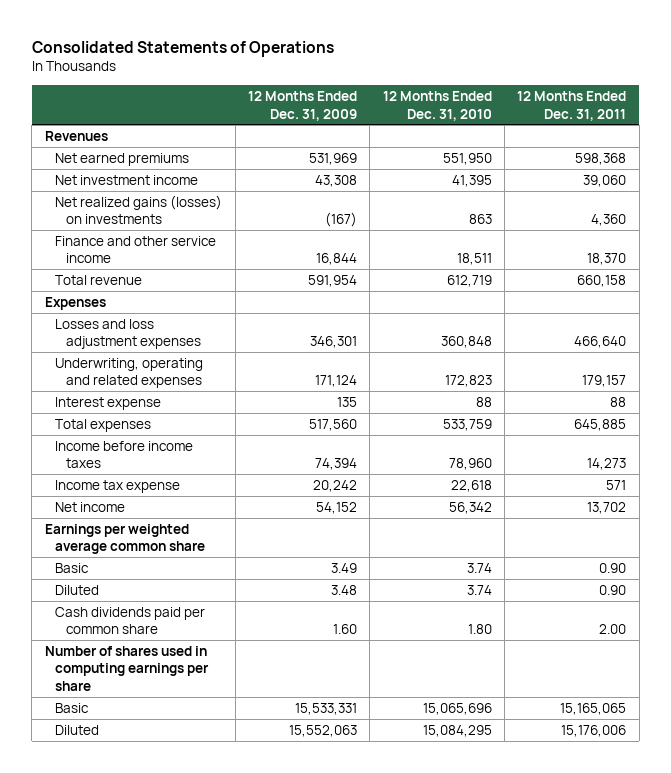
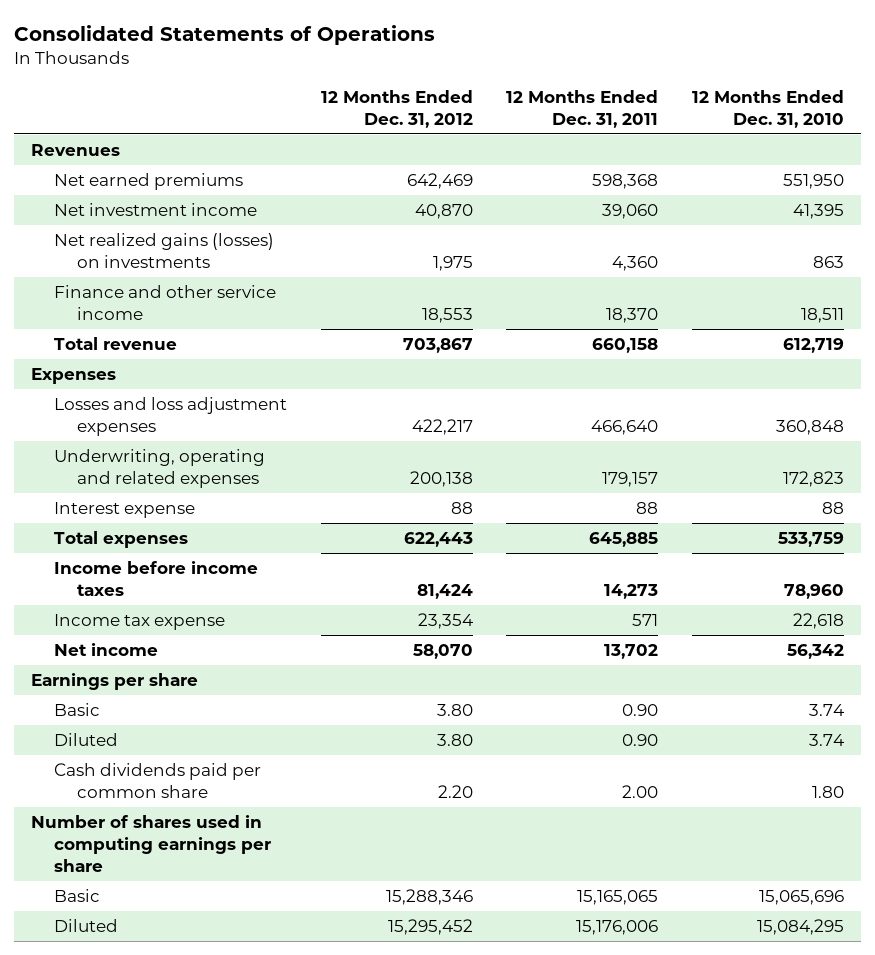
[248,90,358,121] 12 Months Ended Dec. 31, 2009 -> none
none -> [320,89,473,128] 12 Months Ended Dec. 31, 2012
[44,523,206,555] Earnings per weighted average common share -> [31,673,199,691] Earnings per share

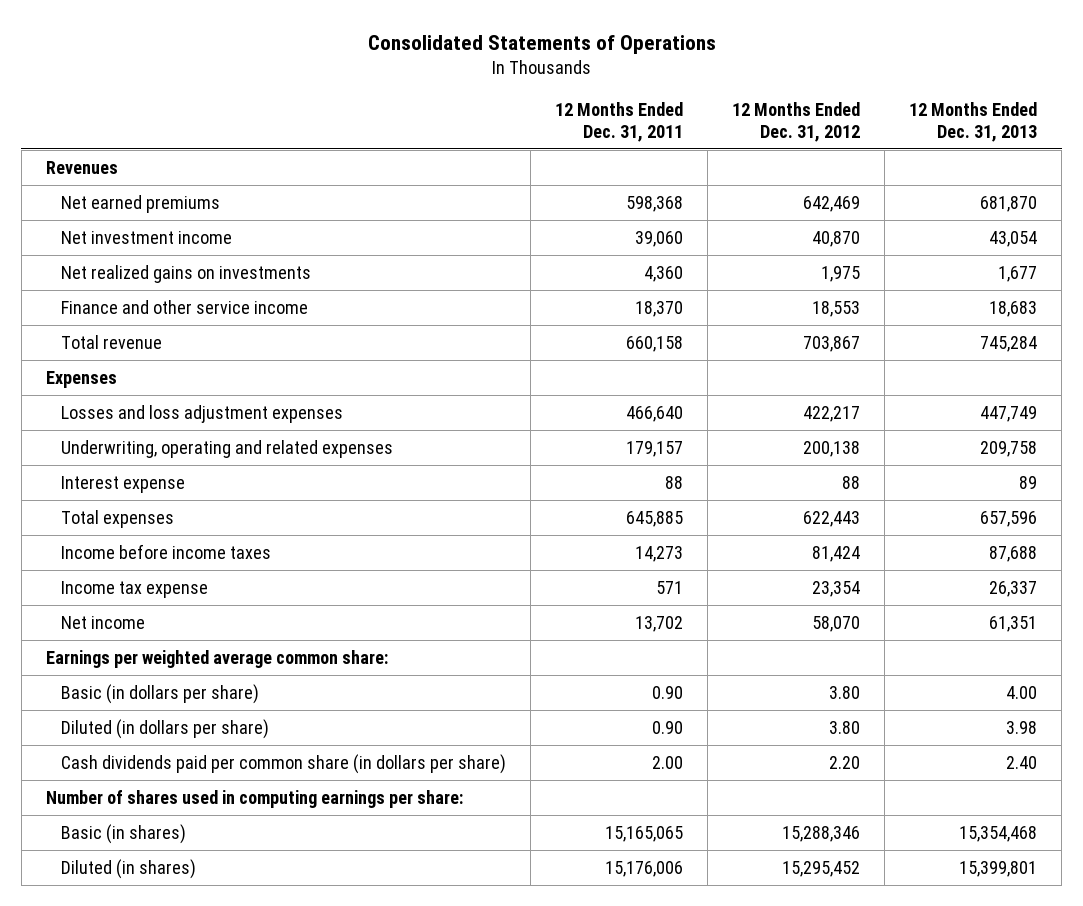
[691,89,844,128] 12 Months Ended Dec. 31, 2010 -> none
none -> [909,102,1038,142] 12 Months Ended Dec. 31, 2013
[54,233,275,269] Net realized gains (losses) on investments -> [60,264,311,283] Net realized gains on investments
[31,673,199,691] Earnings per share -> [45,649,388,668] Earnings per weighted average common share:
[54,703,101,717] Basic -> [60,683,259,704] Basic (in dollars per share)
[54,733,119,747] Diluted -> [60,718,269,739] Diluted (in dollars per share)
[54,763,262,799] Cash dividends paid per common share -> [60,753,506,774] Cash dividends paid per common share (in dollars per share)
[31,815,272,873] Number of shares used in computing earnings per share -> [45,789,463,808] Number of shares used in computing earnings per share:
[54,889,101,903] Basic -> [60,823,186,844] Basic (in shares)
[54,919,119,933] Diluted -> [60,858,196,879] Diluted (in shares)

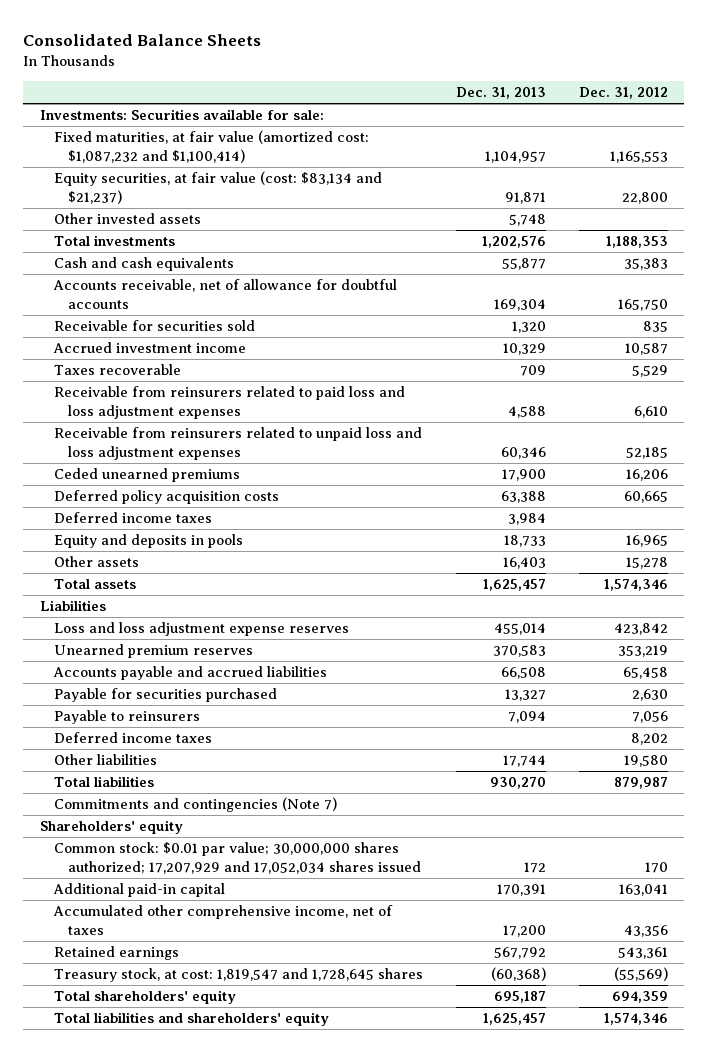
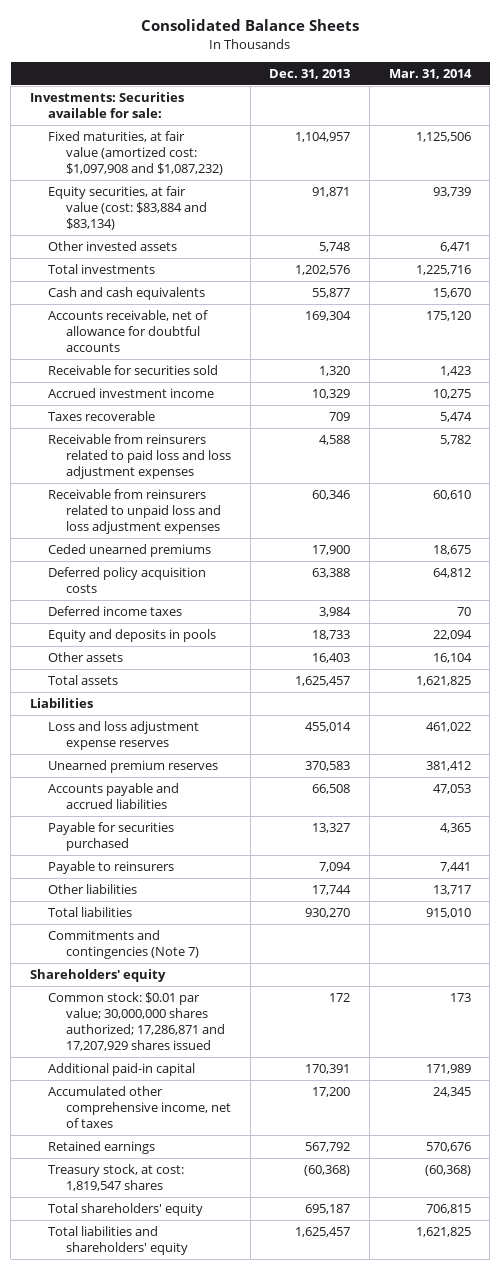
[578,86,668,99] Dec. 31, 2012 -> none
none -> [388,68,472,79] Mar. 31, 2014
[54,130,370,163] Fixed maturities, at fair value (amortized cost: $1,087,232 and $1,100,414) -> [47,131,223,176] Fixed maturities, at fair value (amortized cost: $1,097,908 and $1,087,232)
[54,171,383,204] Equity securities, at fair value (cost: $83,134 and $21,237) -> [47,186,207,231] Equity securities, at fair value (cost: $83,884 and $83,134)
[54,732,213,744] Deferred income taxes -> none
[54,842,422,874] Common stock: $0.01 par value; 30,000,000 shares authorized; 17,207,929 and 17,052,034 shares issued -> [47,992,225,1052] Common stock: $0.01 par value; 30,000,000 shares authorized; 17,286,871 and 17,207,929 shares issued
[54,968,424,983] Treasury stock, at cost: 1,819,547 and 1,728,645 shares -> [47,1164,184,1192] Treasury stock, at cost: 1,819,547 shares

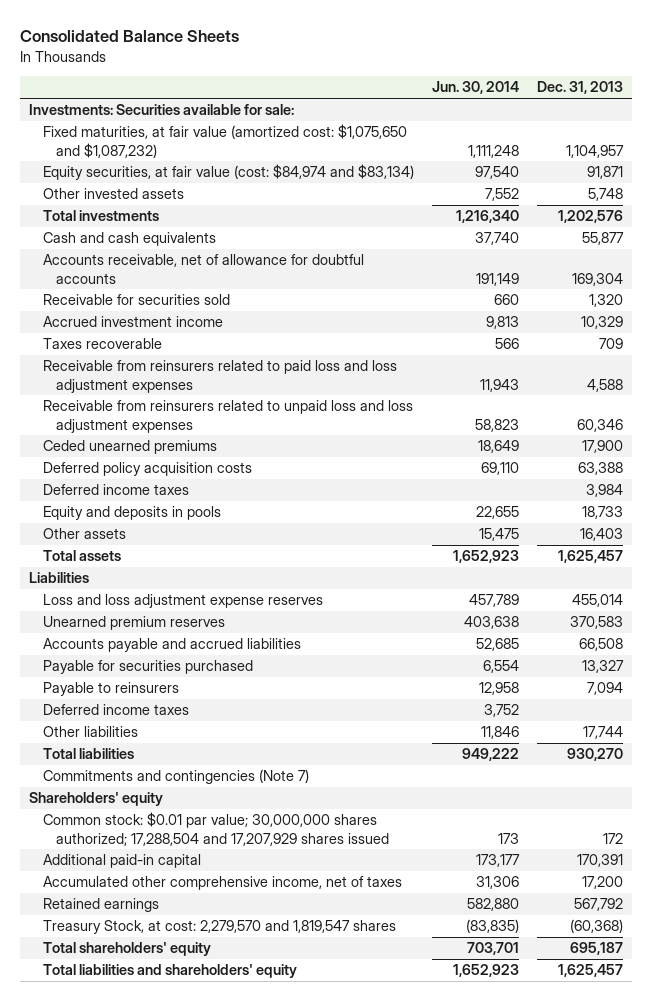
[388,68,472,79] Mar. 31, 2014 -> none
none -> [432,81,520,95] Jun. 30, 2014
[47,131,223,176] Fixed maturities, at fair value (amortized cost: $1,097,908 and $1,087,232) -> [42,124,407,158] Fixed maturities, at fair value (amortized cost: $1,075,650 and $1,087,232)
[47,186,207,231] Equity securities, at fair value (cost: $83,884 and $83,134) -> [42,164,414,181] Equity securities, at fair value (cost: $84,974 and $83,134)
none -> [42,704,189,716] Deferred income taxes
[47,992,225,1052] Common stock: $0.01 par value; 30,000,000 shares authorized; 17,286,871 and 17,207,929 shares issued -> [42,812,390,846] Common stock: $0.01 par value; 30,000,000 shares authorized; 17,288,504 and 17,207,929 shares issued
[47,1164,184,1192] Treasury stock, at cost: 1,819,547 shares -> [42,920,396,935] Treasury Stock, at cost: 2,279,570 and 1,819,547 shares

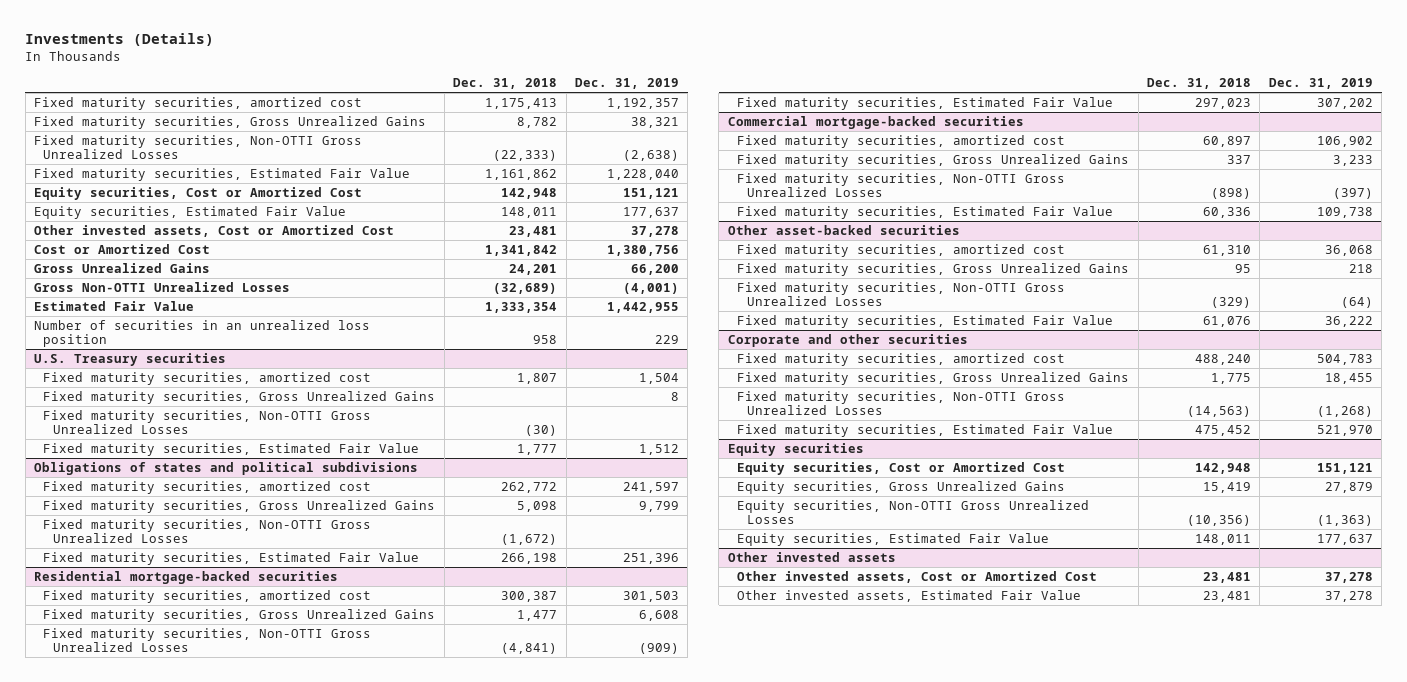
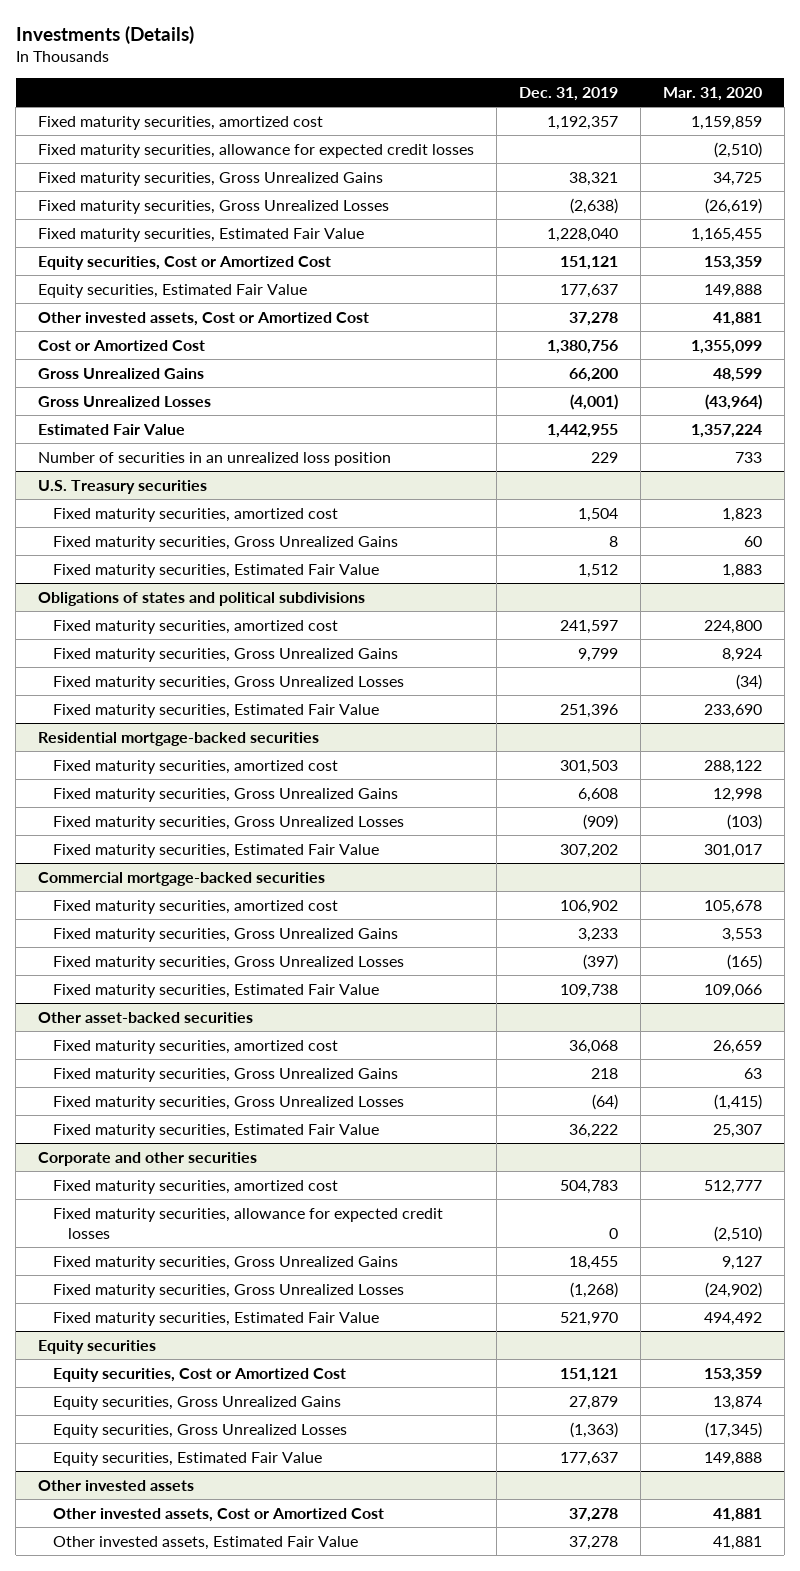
[453,78,558,90] Dec. 31, 2018 -> none
none -> [663,87,763,102] Mar. 31, 2020
none -> [38,143,475,158] Fixed maturity securities, allowance for expected credit losses
[33,134,362,160] Fixed maturity securities, Non-OTTI Gross Unrealized Losses -> [38,199,390,214] Fixed maturity securities, Gross Unrealized Losses
[33,281,290,292] Gross Non-OTTI Unrealized Losses -> [38,395,212,407] Gross Unrealized Losses
[43,409,372,435] Fixed maturity securities, Non-OTTI Gross Unrealized Losses -> none
[43,518,372,544] Fixed maturity securities, Non-OTTI Gross Unrealized Losses -> [53,675,405,690] Fixed maturity securities, Gross Unrealized Losses
[43,627,372,653] Fixed maturity securities, Non-OTTI Gross Unrealized Losses -> [53,815,405,830] Fixed maturity securities, Gross Unrealized Losses
[737,172,1066,198] Fixed maturity securities, Non-OTTI Gross Unrealized Losses -> [53,955,405,970] Fixed maturity securities, Gross Unrealized Losses
[737,281,1066,307] Fixed maturity securities, Non-OTTI Gross Unrealized Losses -> [53,1095,405,1110] Fixed maturity securities, Gross Unrealized Losses
none -> [53,1207,444,1240] Fixed maturity securities, allowance for expected credit losses
[737,390,1066,416] Fixed maturity securities, Non-OTTI Gross Unrealized Losses -> [53,1283,405,1298] Fixed maturity securities, Gross Unrealized Losses
[737,499,1090,525] Equity securities, Non-OTTI Gross Unrealized Losses -> [53,1423,348,1438] Equity securities, Gross Unrealized Losses

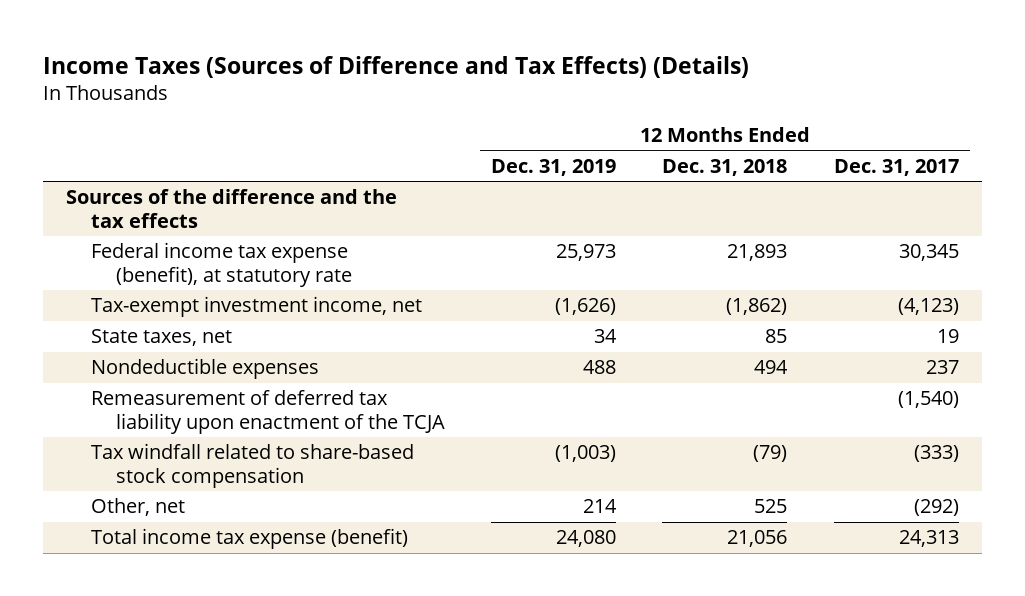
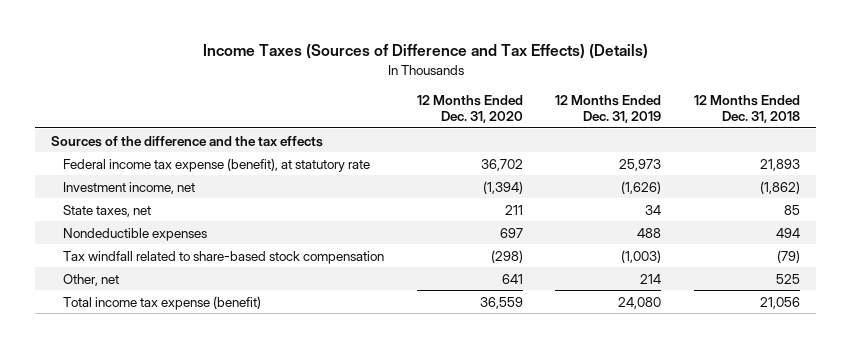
[833,158,959,176] Dec. 31, 2017 -> none
none -> [416,95,523,123] 12 Months Ended Dec. 31, 2020
[91,296,423,318] Tax-exempt investment income, net -> [63,181,196,194] Investment income, net
[91,390,446,434] Remeasurement of deferred tax liability upon enactment of the TCJA -> none

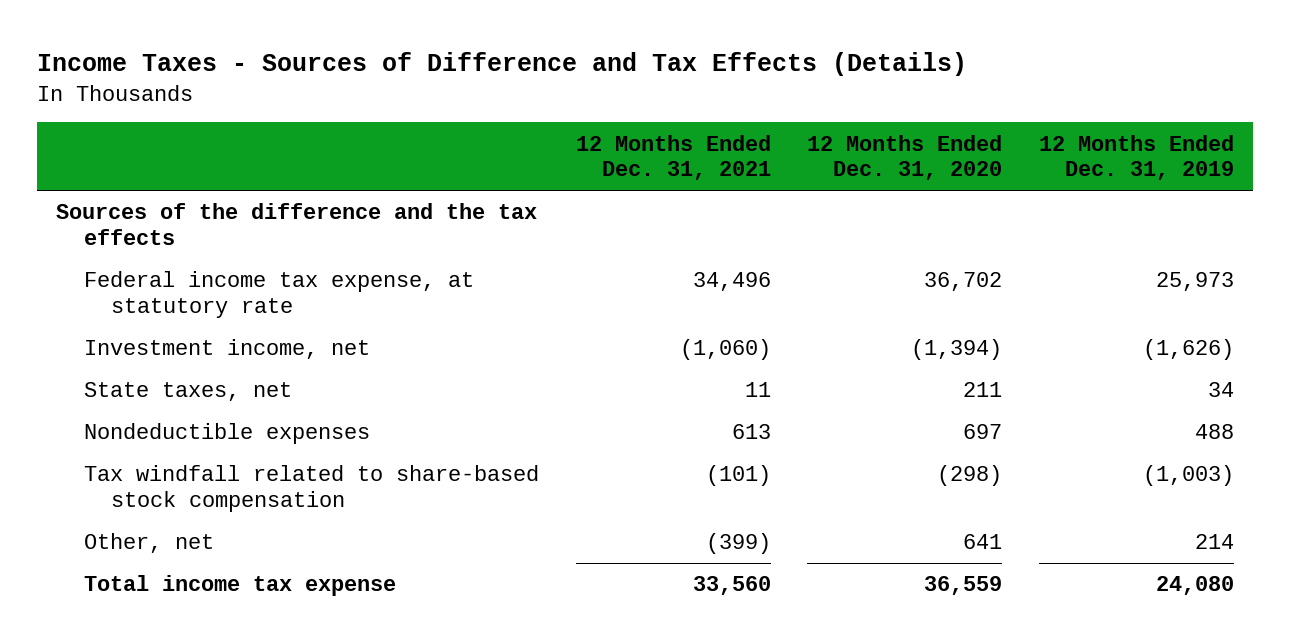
[202,44,648,60] Income Taxes (Sources of Difference and Tax Effects) (Details) -> [37,52,968,77] Income Taxes - Sources of Difference and Tax Effects (Details)
[693,95,800,123] 12 Months Ended Dec. 31, 2018 -> none
none -> [575,134,771,181] 12 Months Ended Dec. 31, 2021
[63,157,371,172] Federal income tax expense (benefit), at statutory rate -> [83,271,474,319] Federal income tax expense, at statutory rate
[63,295,262,310] Total income tax expense (benefit) -> [83,575,396,597] Total income tax expense

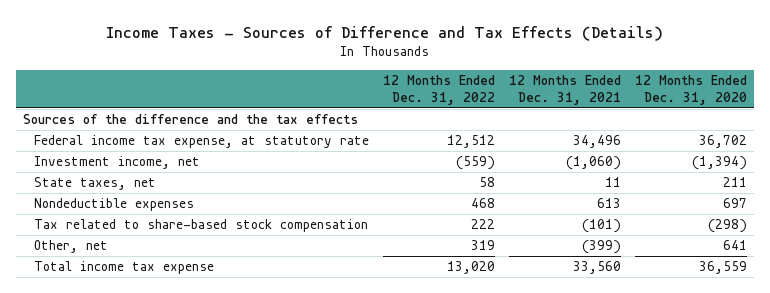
[1039,134,1235,181] 12 Months Ended Dec. 31, 2019 -> none
none -> [383,75,496,105] 12 Months Ended Dec. 31, 2022
[83,465,539,513] Tax windfall related to share-based stock compensation -> [34,219,369,233] Tax related to share-based stock compensation

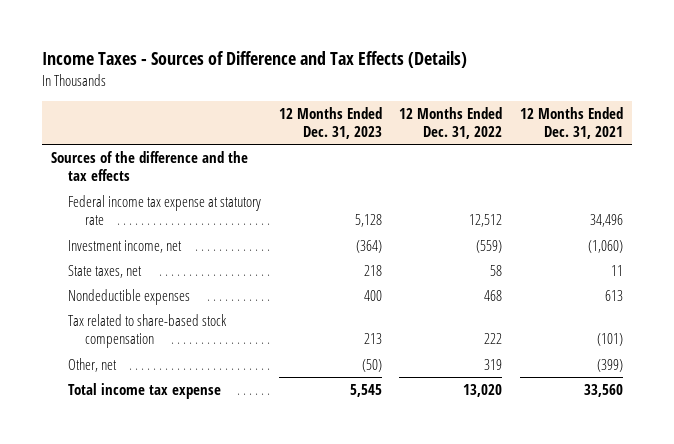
[635,75,748,105] 12 Months Ended Dec. 31, 2020 -> none
none -> [278,106,382,140] 12 Months Ended Dec. 31, 2023
[34,135,370,149] Federal income tax expense, at statutory rate -> [67,194,261,226] Federal income tax expense at statutory rate

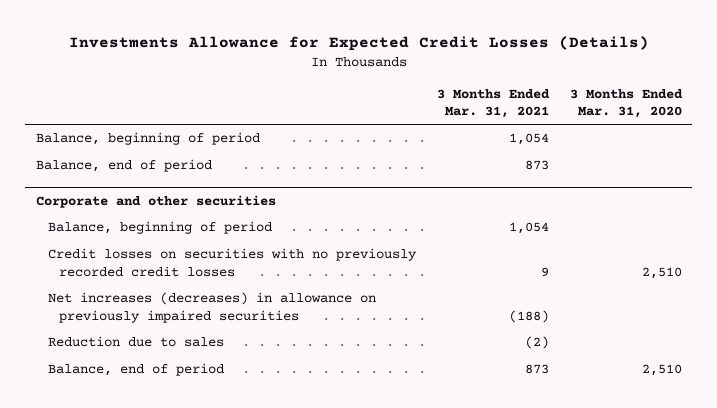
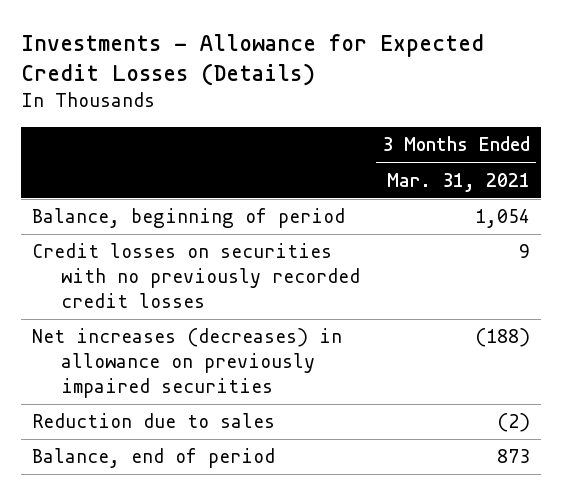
[68,36,649,52] Investments Allowance for Expected Credit Losses (Details) -> [20,33,484,87] Investments - Allowance for Expected Credit Losses (Details)
[569,88,683,118] 3 Months Ended Mar. 31, 2020 -> none
[35,159,212,173] Balance, end of period -> none
[35,194,276,208] Corporate and other securities -> none
[47,221,272,235] Balance, beginning of period -> none

